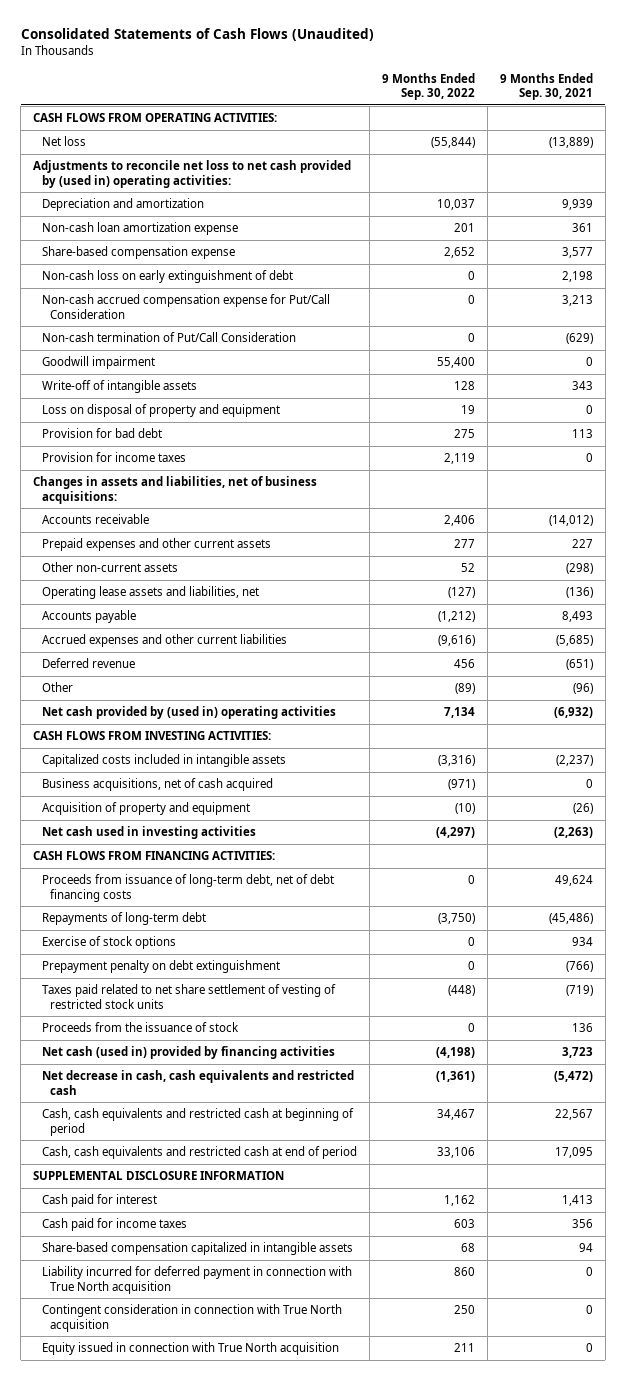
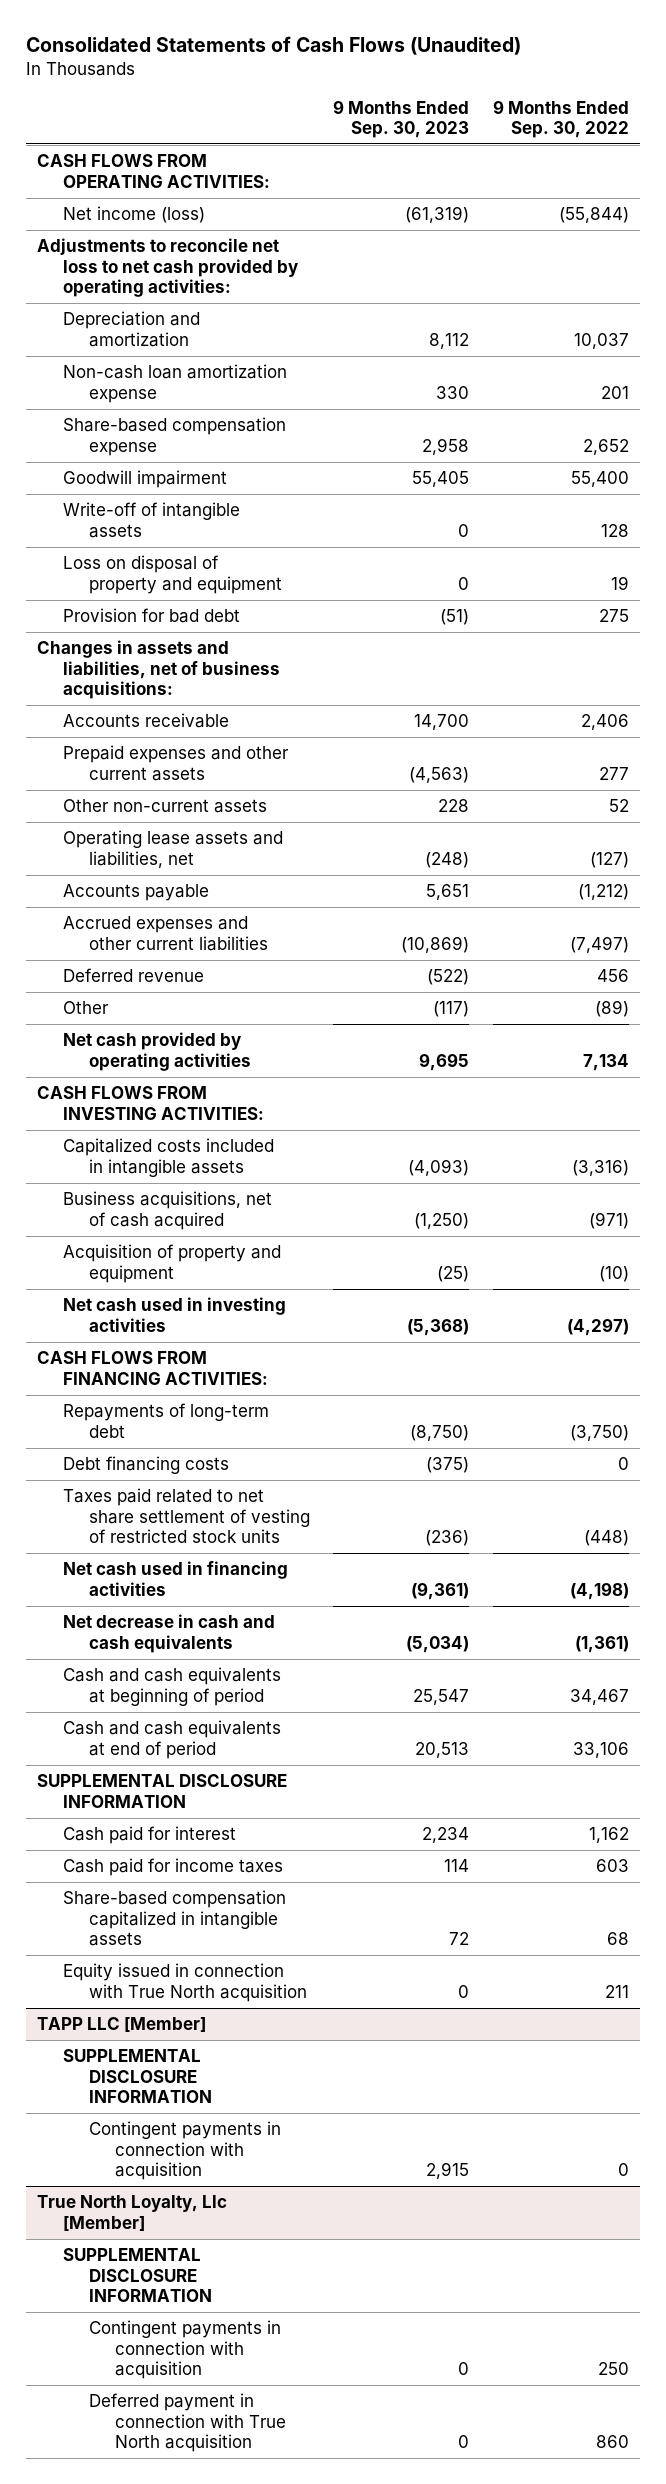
[499,72,593,101] 9 Months Ended Sep. 30, 2021 -> none
none -> [333,99,470,138] 9 Months Ended Sep. 30, 2023
[41,136,86,147] Net loss -> [63,206,206,224] Net income (loss)
[33,160,352,188] Adjustments to reconcile net loss to net cash provided by (used in) operating activities: -> [37,238,299,297] Adjustments to reconcile net loss to net cash provided by operating activities:
[41,270,293,284] Non-cash loss on early extinguishment of debt -> none
[41,294,330,319] Non-cash accrued compensation expense for Put/Call Consideration -> none
[41,332,296,343] Non-cash termination of Put/Call Consideration -> none
[41,452,186,463] Provision for income taxes -> none
[437,635,475,647] (9,616) -> [569,935,629,953] (7,497)
[41,706,336,720] Net cash provided by (used in) operating activities -> [63,1032,252,1071] Net cash provided by operating activities
[41,874,334,902] Proceeds from issuance of long-term debt, net of debt financing costs -> none
[41,936,176,950] Exercise of stock options -> none
[41,960,280,974] Prepayment penalty on debt extinguishment -> none
none -> [63,1456,230,1475] Debt financing costs
[41,1022,239,1033] Proceeds from the issuance of stock -> none
[41,1046,335,1060] Net cash (used in) provided by financing activities -> [63,1561,289,1596] Net cash used in financing activities
[41,1070,354,1095] Net decrease in cash, cash equivalents and restricted cash -> [63,1614,276,1653] Net decrease in cash and cash equivalents
[41,1108,354,1136] Cash, cash equivalents and restricted cash at beginning of period -> [63,1667,282,1706] Cash and cash equivalents at beginning of period
[41,1146,357,1160] Cash, cash equivalents and restricted cash at end of period -> [63,1720,282,1759] Cash and cash equivalents at end of period
[41,1266,352,1294] Liability incurred for deferred payment in connection with True North acquisition -> none
[41,1304,342,1332] Contingent consideration in connection with True North acquisition -> none
none -> [37,2017,207,2033] TAPP LLC [Member]
none -> [63,2049,213,2103] SUPPLEMENTAL DISCLOSURE INFORMATION
none -> [89,2121,282,2180] Contingent payments in connection with acquisition
none -> [37,2195,228,2231] True North Loyalty, Llc [Member]
none -> [63,2248,213,2302] SUPPLEMENTAL DISCLOSURE INFORMATION
none -> [89,2320,282,2379] Contingent payments in connection with acquisition
none -> [89,2393,287,2452] Deferred payment in connection with True North acquisition

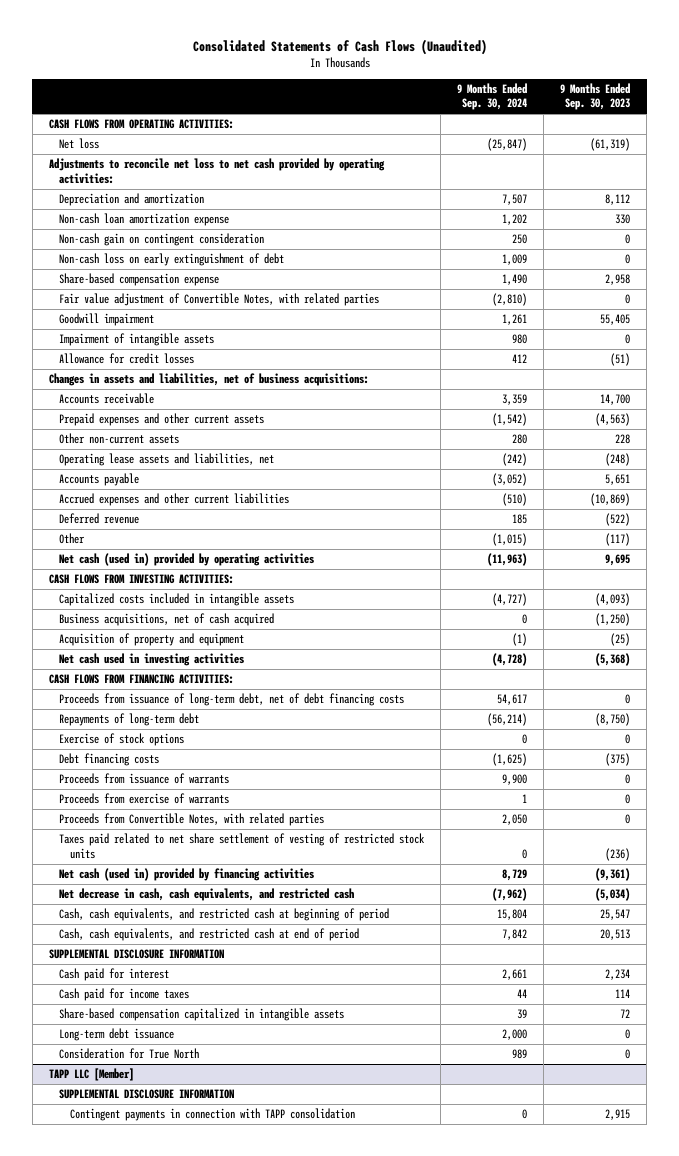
[492,99,629,138] 9 Months Ended Sep. 30, 2022 -> none
none -> [457,82,528,111] 9 Months Ended Sep. 30, 2024
[63,206,206,224] Net income (loss) -> [59,138,100,150] Net loss
none -> [59,233,265,247] Non-cash gain on contingent consideration
none -> [59,253,285,267] Non-cash loss on early extinguishment of debt
none -> [59,293,380,307] Fair value adjustment of Convertible Notes, with related parties
[63,555,283,594] Loss on disposal of property and equipment -> none
[63,502,241,538] Write-off of intangible assets -> [59,333,215,347] Impairment of intangible assets
[63,608,241,624] Provision for bad debt -> [59,353,195,365] Allowance for credit losses
[63,1032,252,1071] Net cash provided by operating activities -> [59,553,315,567] Net cash (used in) provided by operating activities
none -> [59,693,405,707] Proceeds from issuance of long-term debt, net of debt financing costs
none -> [59,733,185,747] Exercise of stock options
none -> [59,773,230,785] Proceeds from issuance of warrants
none -> [59,793,230,805] Proceeds from exercise of warrants
none -> [59,813,325,827] Proceeds from Convertible Notes, with related parties
[63,1561,289,1596] Net cash used in financing activities -> [59,868,315,882] Net cash (used in) provided by financing activities
[63,1614,276,1653] Net decrease in cash and cash equivalents -> [59,888,355,902] Net decrease in cash, cash equivalents, and restricted cash
[63,1667,282,1706] Cash and cash equivalents at beginning of period -> [59,908,390,922] Cash, cash equivalents, and restricted cash at beginning of period
[63,1720,282,1759] Cash and cash equivalents at end of period -> [59,928,360,942] Cash, cash equivalents, and restricted cash at end of period
[63,1963,308,2002] Equity issued in connection with True North acquisition -> none
none -> [59,1028,175,1042] Long-term debt issuance
none -> [59,1048,200,1060] Consideration for True North
[37,2195,228,2231] True North Loyalty, Llc [Member] -> none
[63,2248,213,2302] SUPPLEMENTAL DISCLOSURE INFORMATION -> none
[89,2320,282,2379] Contingent payments in connection with acquisition -> none
[89,2393,287,2452] Deferred payment in connection with True North acquisition -> none
[89,2121,282,2180] Contingent payments in connection with acquisition -> [70,1108,356,1122] Contingent payments in connection with TAPP consolidation

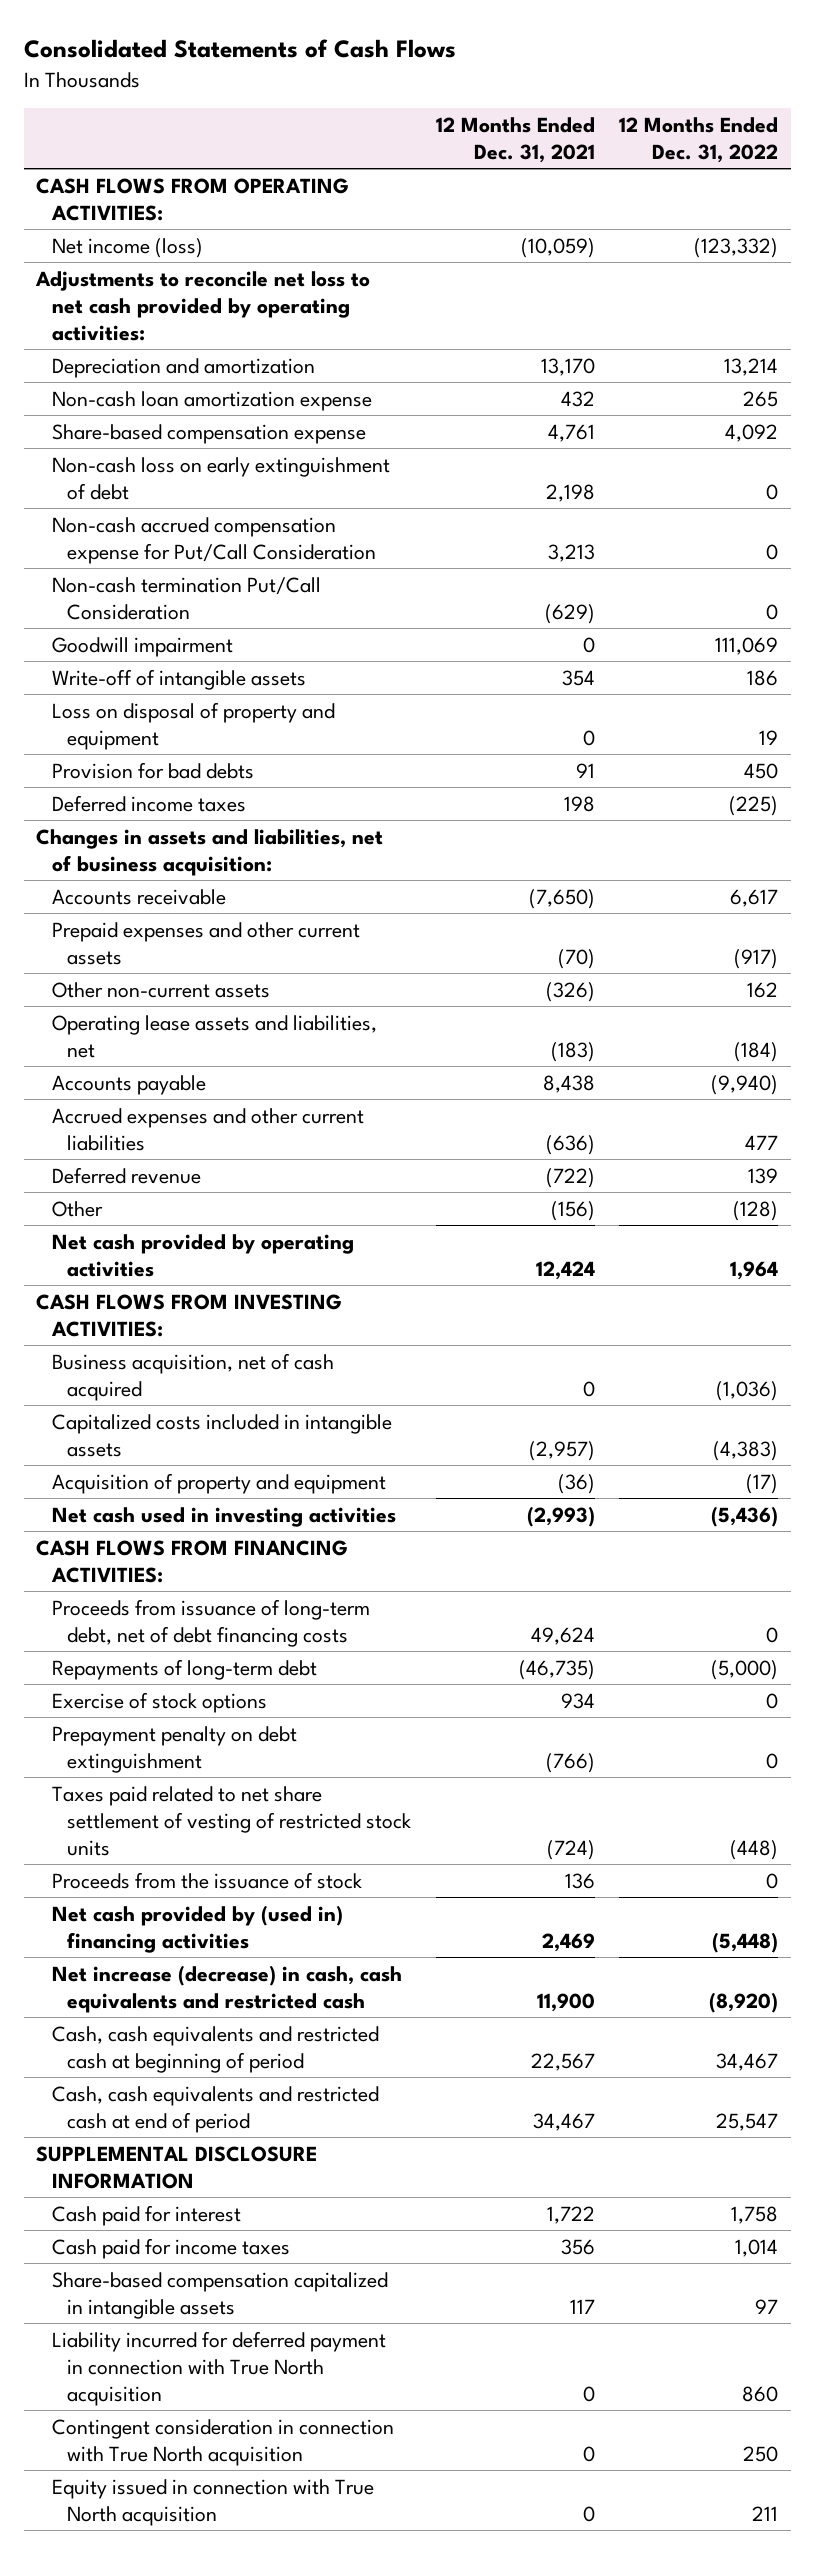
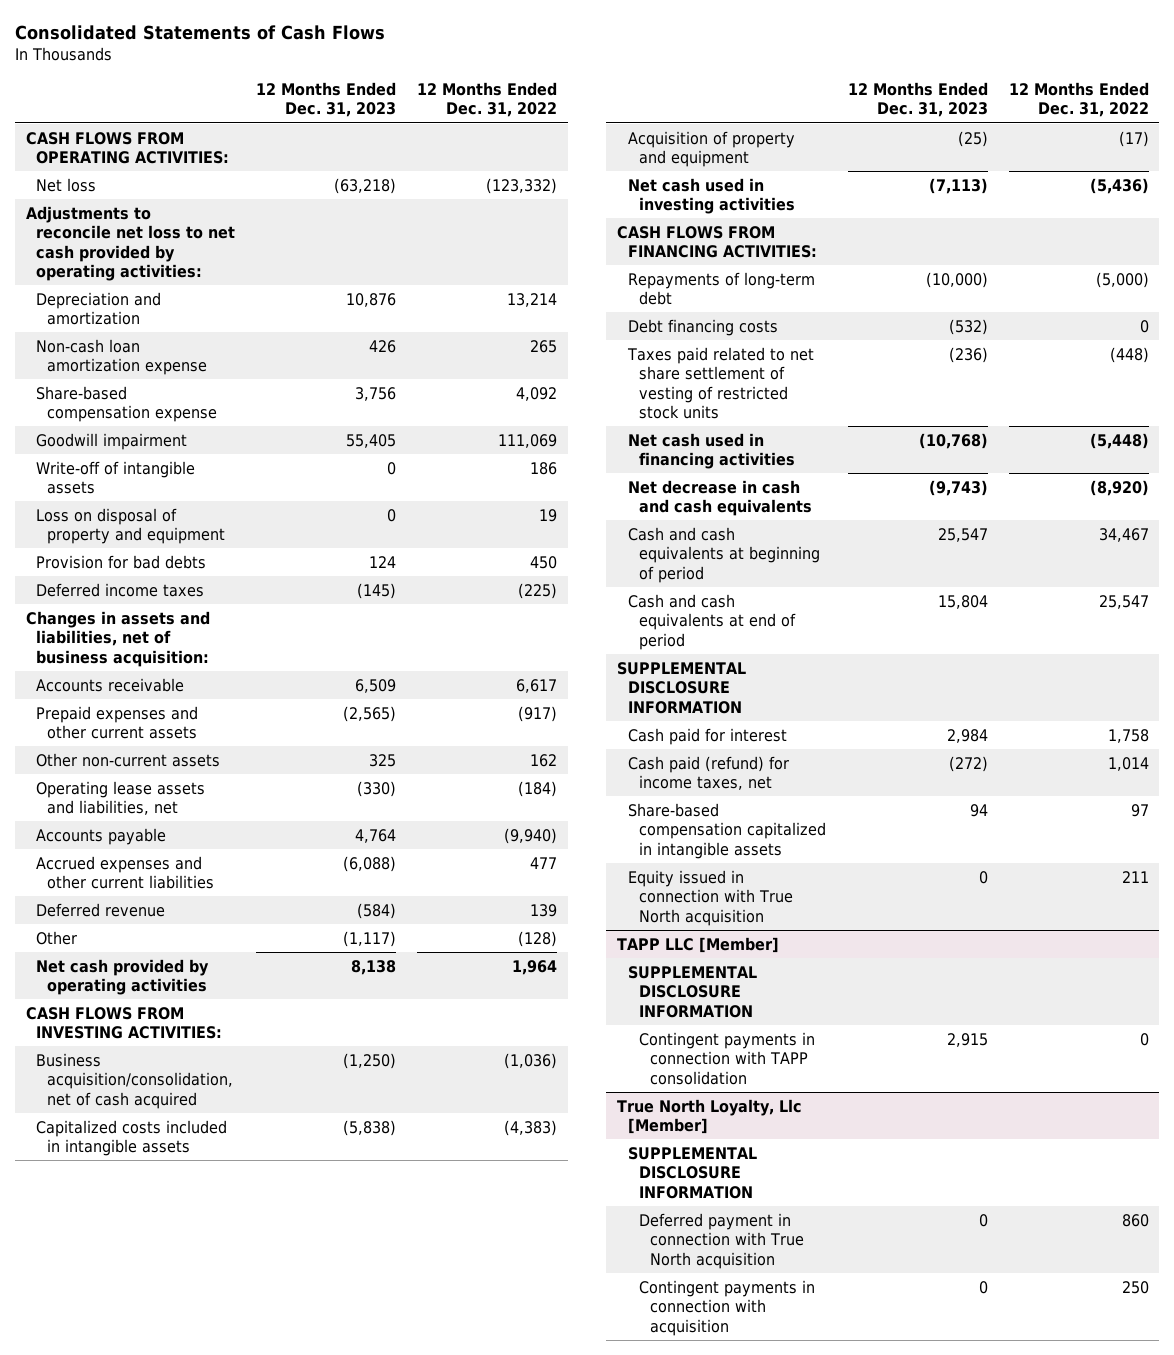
[435,117,595,163] 12 Months Ended Dec. 31, 2021 -> none
none -> [256,81,397,118] 12 Months Ended Dec. 31, 2023
[51,237,203,258] Net income (loss) -> [36,177,97,192] Net loss
[51,456,390,500] Non-cash loss on early extinguishment of debt -> none
[51,516,377,564] Non-cash accrued compensation expense for Put/Call Consideration -> none
[51,576,321,620] Non-cash termination Put/Call Consideration -> none
[51,1352,334,1401] Business acquisition, net of cash acquired -> [36,1052,234,1109] Business acquisition/consolidation, net of cash acquired
[51,1598,370,1647] Proceeds from issuance of long-term debt, net of debt financing costs -> none
[51,1691,267,1713] Exercise of stock options -> none
[51,1725,297,1773] Prepayment penalty on debt extinguishment -> none
none -> [627,318,778,336] Debt financing costs
[51,1871,362,1889] Proceeds from the issuance of stock -> none
[51,1904,343,1953] Net cash provided by (used in) financing activities -> [627,432,795,470] Net cash used in financing activities
[51,1964,402,2013] Net increase (decrease) in cash, cash equivalents and restricted cash -> [627,479,812,517] Net decrease in cash and cash equivalents
[51,2025,379,2073] Cash, cash equivalents and restricted cash at beginning of period -> [627,526,820,583] Cash and cash equivalents at beginning of period
[51,2085,379,2133] Cash, cash equivalents and restricted cash at end of period -> [627,593,796,650] Cash and cash equivalents at end of period
[51,2237,290,2259] Cash paid for income taxes -> [627,755,789,791] Cash paid (refund) for income taxes, net
[51,2330,386,2406] Liability incurred for deferred payment in connection with True North acquisition -> none
[51,2418,394,2466] Contingent consideration in connection with True North acquisition -> none
none -> [616,936,779,953] TAPP LLC [Member]
none -> [627,965,757,1018] SUPPLEMENTAL DISCLOSURE INFORMATION
none -> [638,1031,815,1085] Contingent payments in connection with TAPP consolidation
none -> [616,1098,802,1135] True North Loyalty, Llc [Member]
none -> [627,1146,757,1199] SUPPLEMENTAL DISCLOSURE INFORMATION
none -> [638,1212,804,1269] Deferred payment in connection with True North acquisition
none -> [638,1279,815,1336] Contingent payments in connection with acquisition

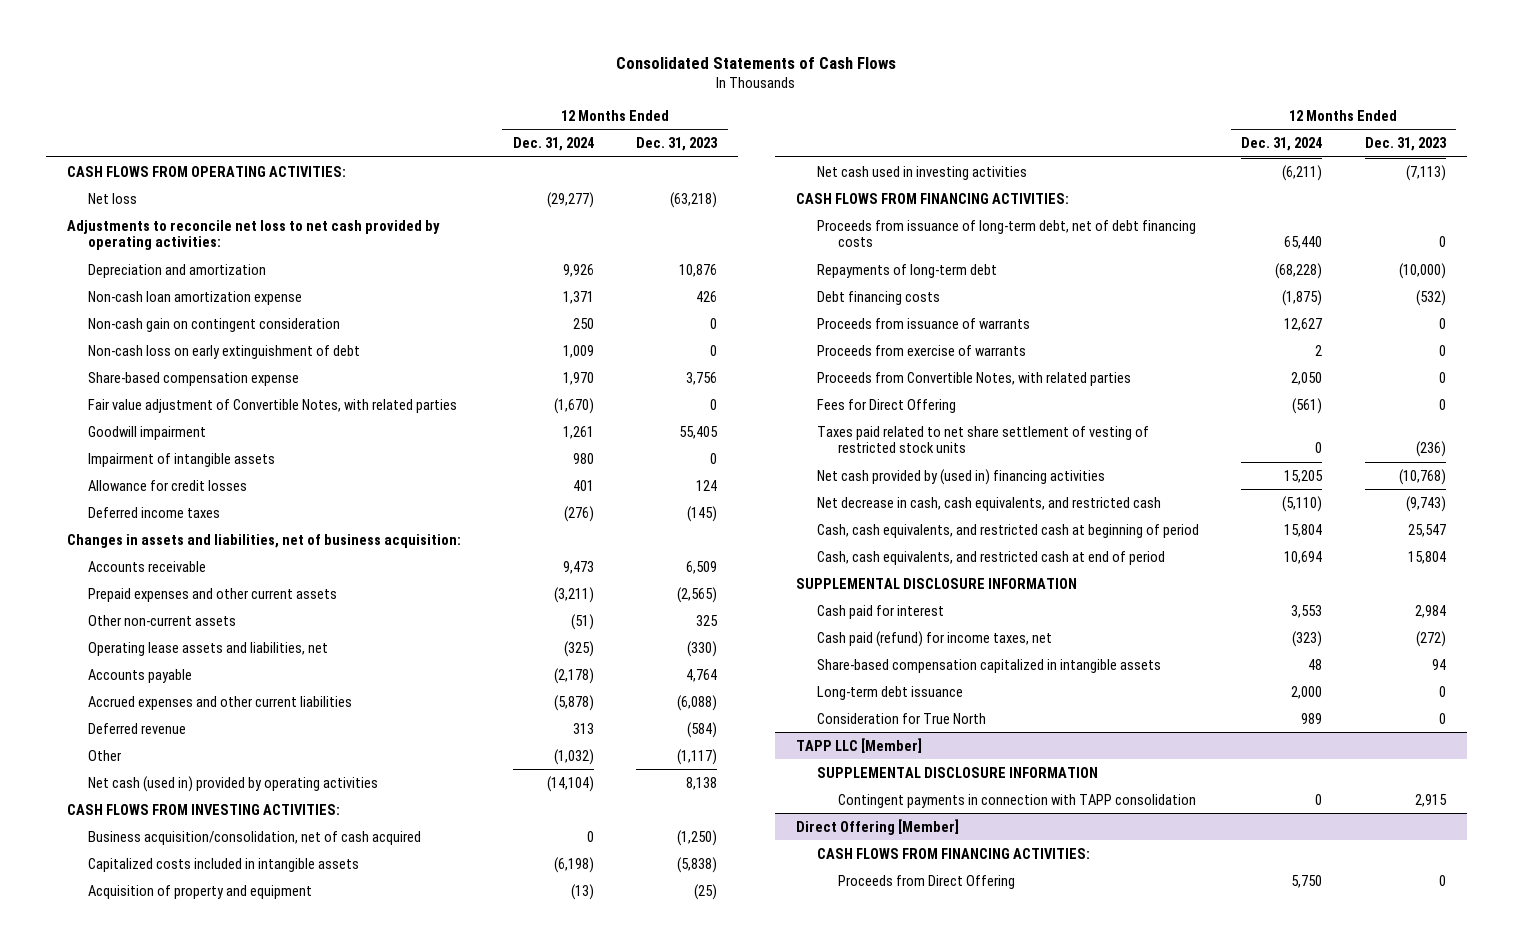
[417,81,558,118] 12 Months Ended Dec. 31, 2022 -> none
none -> [512,137,594,152] Dec. 31, 2024
none -> [88,317,341,332] Non-cash gain on contingent consideration
none -> [88,344,361,359] Non-cash loss on early extinguishment of debt
none -> [88,398,458,413] Fair value adjustment of Convertible Notes, with related parties
[36,507,226,545] Loss on disposal of property and equipment -> none
[36,460,196,495] Write-off of intangible assets -> [88,452,276,467] Impairment of intangible assets
[36,554,207,569] Provision for bad debts -> [88,479,248,491] Allowance for credit losses
[36,958,210,996] Net cash provided by operating activities -> [88,775,379,792] Net cash (used in) provided by operating activities
none -> [816,219,1196,248] Proceeds from issuance of long-term debt, net of debt financing costs
none -> [816,317,1030,329] Proceeds from issuance of warrants
none -> [816,344,1026,356] Proceeds from exercise of warrants
none -> [816,371,1131,386] Proceeds from Convertible Notes, with related parties
none -> [816,398,956,413] Fees for Direct Offering
[627,432,795,470] Net cash used in financing activities -> [816,468,1105,485] Net cash provided by (used in) financing activities
[627,479,812,517] Net decrease in cash and cash equivalents -> [816,496,1161,511] Net decrease in cash, cash equivalents, and restricted cash
[627,526,820,583] Cash and cash equivalents at beginning of period -> [816,523,1199,538] Cash, cash equivalents, and restricted cash at beginning of period
[627,593,796,650] Cash and cash equivalents at end of period -> [816,550,1165,565] Cash, cash equivalents, and restricted cash at end of period
[627,869,793,926] Equity issued in connection with True North acquisition -> none
none -> [816,685,963,700] Long-term debt issuance
none -> [816,712,986,724] Consideration for True North
[616,1098,802,1135] True North Loyalty, Llc [Member] -> none
[627,1146,757,1199] SUPPLEMENTAL DISCLOSURE INFORMATION -> none
[638,1212,804,1269] Deferred payment in connection with True North acquisition -> none
[638,1279,815,1336] Contingent payments in connection with acquisition -> none
none -> [795,818,959,835] Direct Offering [Member]
none -> [816,847,1090,859] CASH FLOWS FROM FINANCING ACTIVITIES:
none -> [837,874,1015,889] Proceeds from Direct Offering

